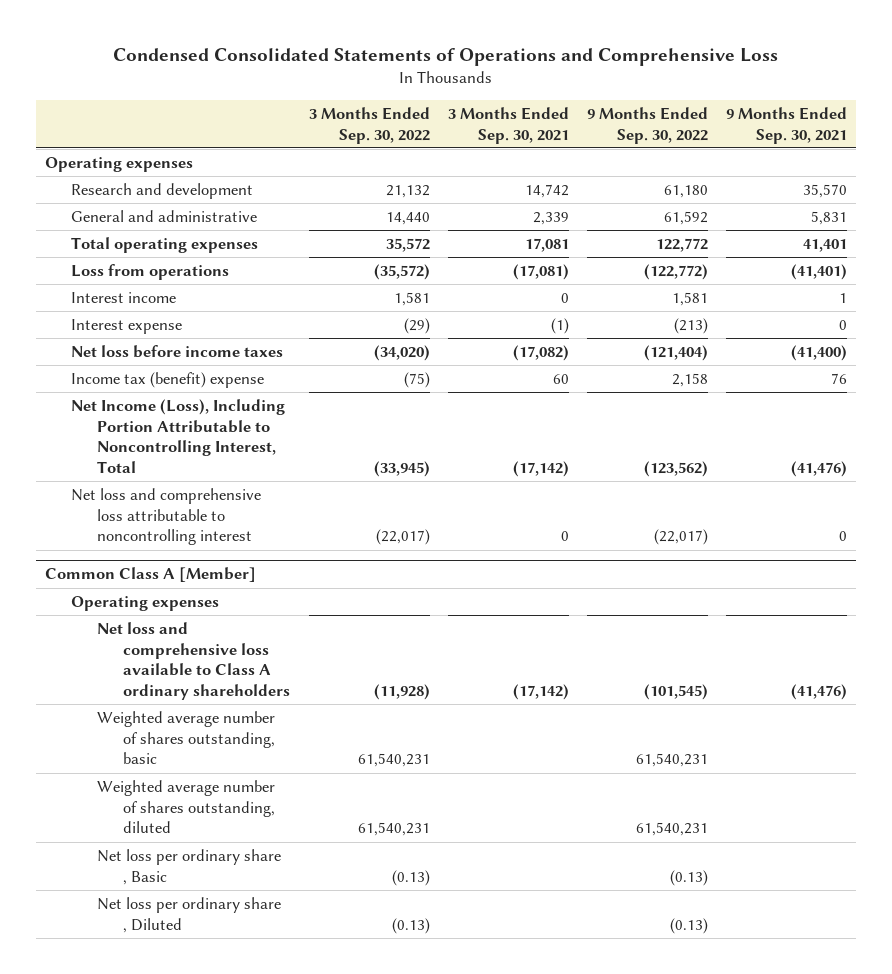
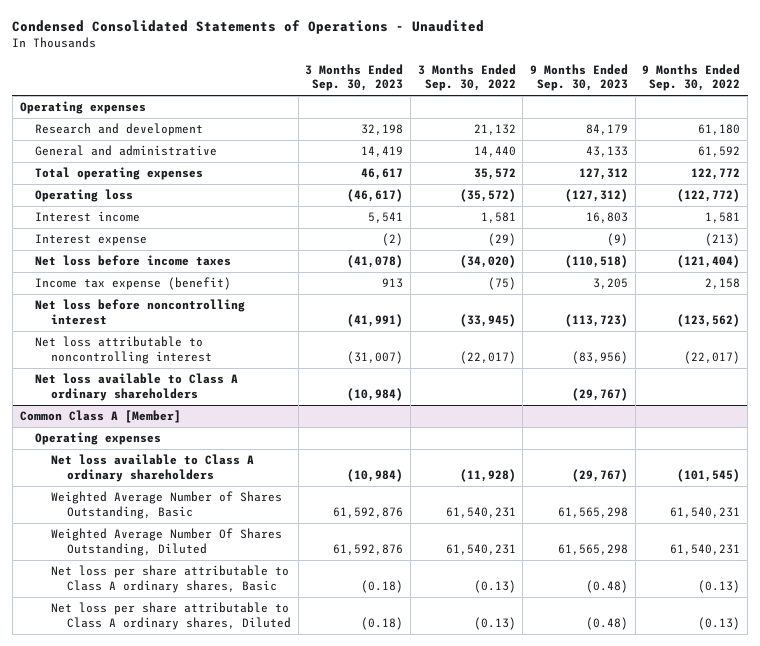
[112,48,778,67] Condensed Consolidated Statements of Operations and Comprehensive Loss -> [12,19,485,34] Condensed Consolidated Statements of Operations - Unaudited
[447,106,569,144] 3 Months Ended Sep. 30, 2021 -> none
[725,106,847,144] 9 Months Ended Sep. 30, 2021 -> none
none -> [305,63,404,92] 3 Months Ended Sep. 30, 2023
none -> [529,63,628,92] 9 Months Ended Sep. 30, 2023
[70,263,229,280] Loss from operations -> [35,189,134,203] Operating loss
[70,371,264,388] Income tax (benefit) expense -> [35,277,232,291] Income tax expense (benefit)
[70,398,285,474] Net Income (Loss), Including Portion Attributable to Noncontrolling Interest, Total -> [35,299,246,325] Net loss before noncontrolling interest
[70,487,261,546] Net loss and comprehensive loss attributable to noncontrolling interest -> [35,336,213,364] Net loss attributable to noncontrolling interest
none -> [35,373,239,401] Net loss available to Class A ordinary shareholders
[97,621,291,701] Net loss and comprehensive loss available to Class A ordinary shareholders -> [51,454,255,482] Net loss available to Class A ordinary shareholders
[97,710,276,765] Weighted average number of shares outstanding, basic -> [51,491,283,519] Weighted Average Number of Shares Outstanding, Basic
[97,779,276,834] Weighted average number of shares outstanding, diluted -> [51,528,283,556] Weighted Average Number Of Shares Outstanding, Diluted
[97,848,282,885] Net loss per ordinary share , Basic -> [51,565,290,593] Net loss per share attributable to Class A ordinary shares, Basic
[97,896,282,933] Net loss per ordinary share , Diluted -> [51,602,291,630] Net loss per share attributable to Class A ordinary shares, Diluted

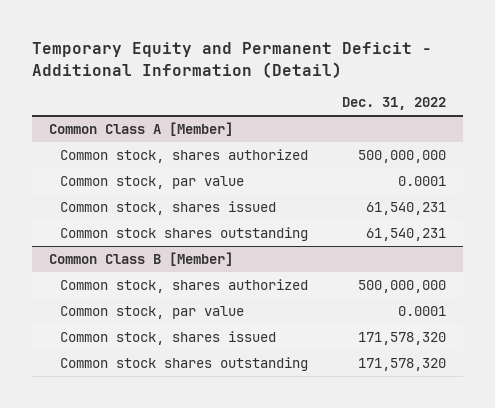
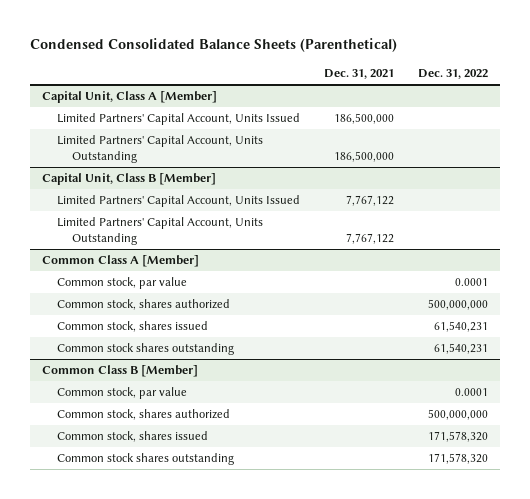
[32,41,433,78] Temporary Equity and Permanent Deficit - Additional Information (Detail) -> [29,38,397,53] Condensed Consolidated Balance Sheets (Parenthetical)
none -> [324,69,395,80] Dec. 31, 2021
none -> [41,91,217,104] Capital Unit, Class A [Member]
none -> [56,113,300,126] Limited Partners' Capital Account, Units Issued
none -> [56,135,263,164] Limited Partners' Capital Account, Units Outstanding
none -> [41,173,216,186] Capital Unit, Class B [Member]
none -> [56,195,300,208] Limited Partners' Capital Account, Units Issued
none -> [56,217,263,246] Limited Partners' Capital Account, Units Outstanding
[60,148,309,163] Common stock, shares authorized -> [56,299,230,311] Common stock, shares authorized
[60,278,309,293] Common stock, shares authorized -> [56,409,230,421] Common stock, shares authorized

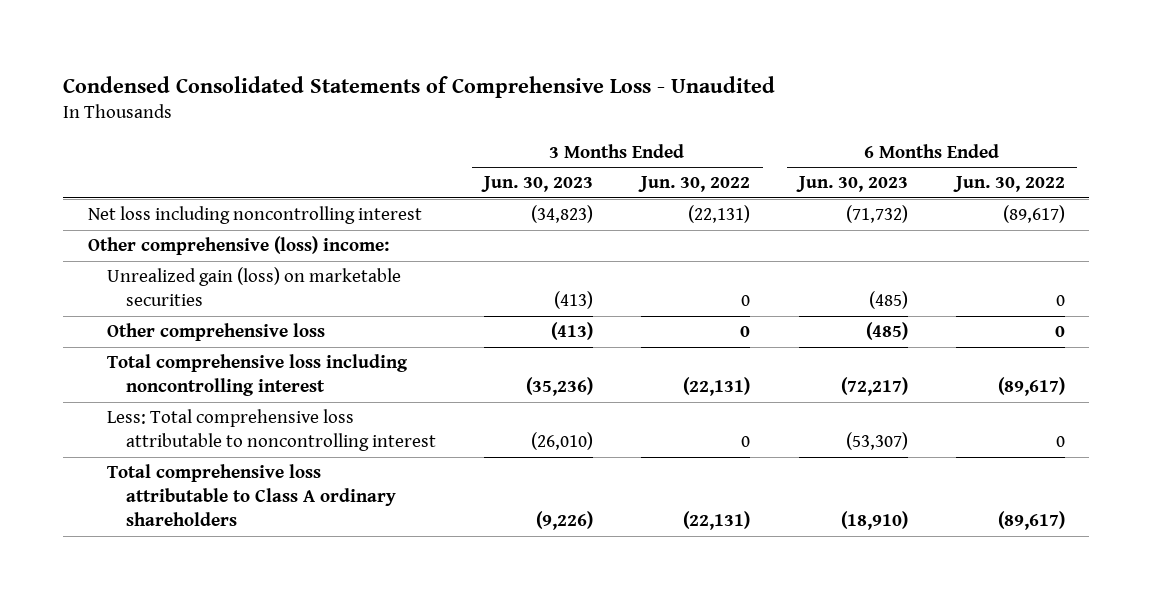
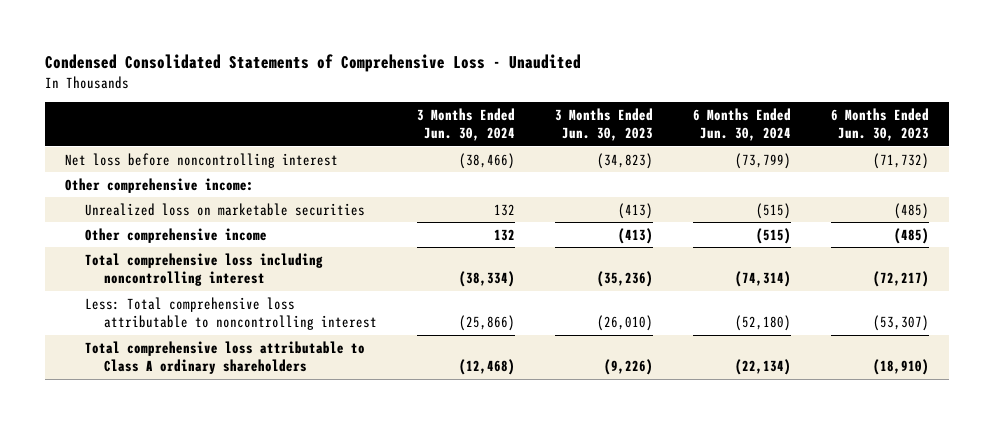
[638,176,751,193] Jun. 30, 2022 -> none
[953,176,1066,193] Jun. 30, 2022 -> none
none -> [416,107,515,142] 3 Months Ended Jun. 30, 2024
none -> [692,107,791,142] 6 Months Ended Jun. 30, 2024
[87,206,422,225] Net loss including noncontrolling interest -> [65,152,339,168] Net loss before noncontrolling interest
[87,236,389,256] Other comprehensive (loss) income: -> [65,177,255,193] Other comprehensive income:
[106,267,401,307] Unrealized gain (loss) on marketable securities -> [84,202,365,216] Unrealized loss on marketable securities
[106,323,325,342] Other comprehensive loss -> [84,227,267,243] Other comprehensive income

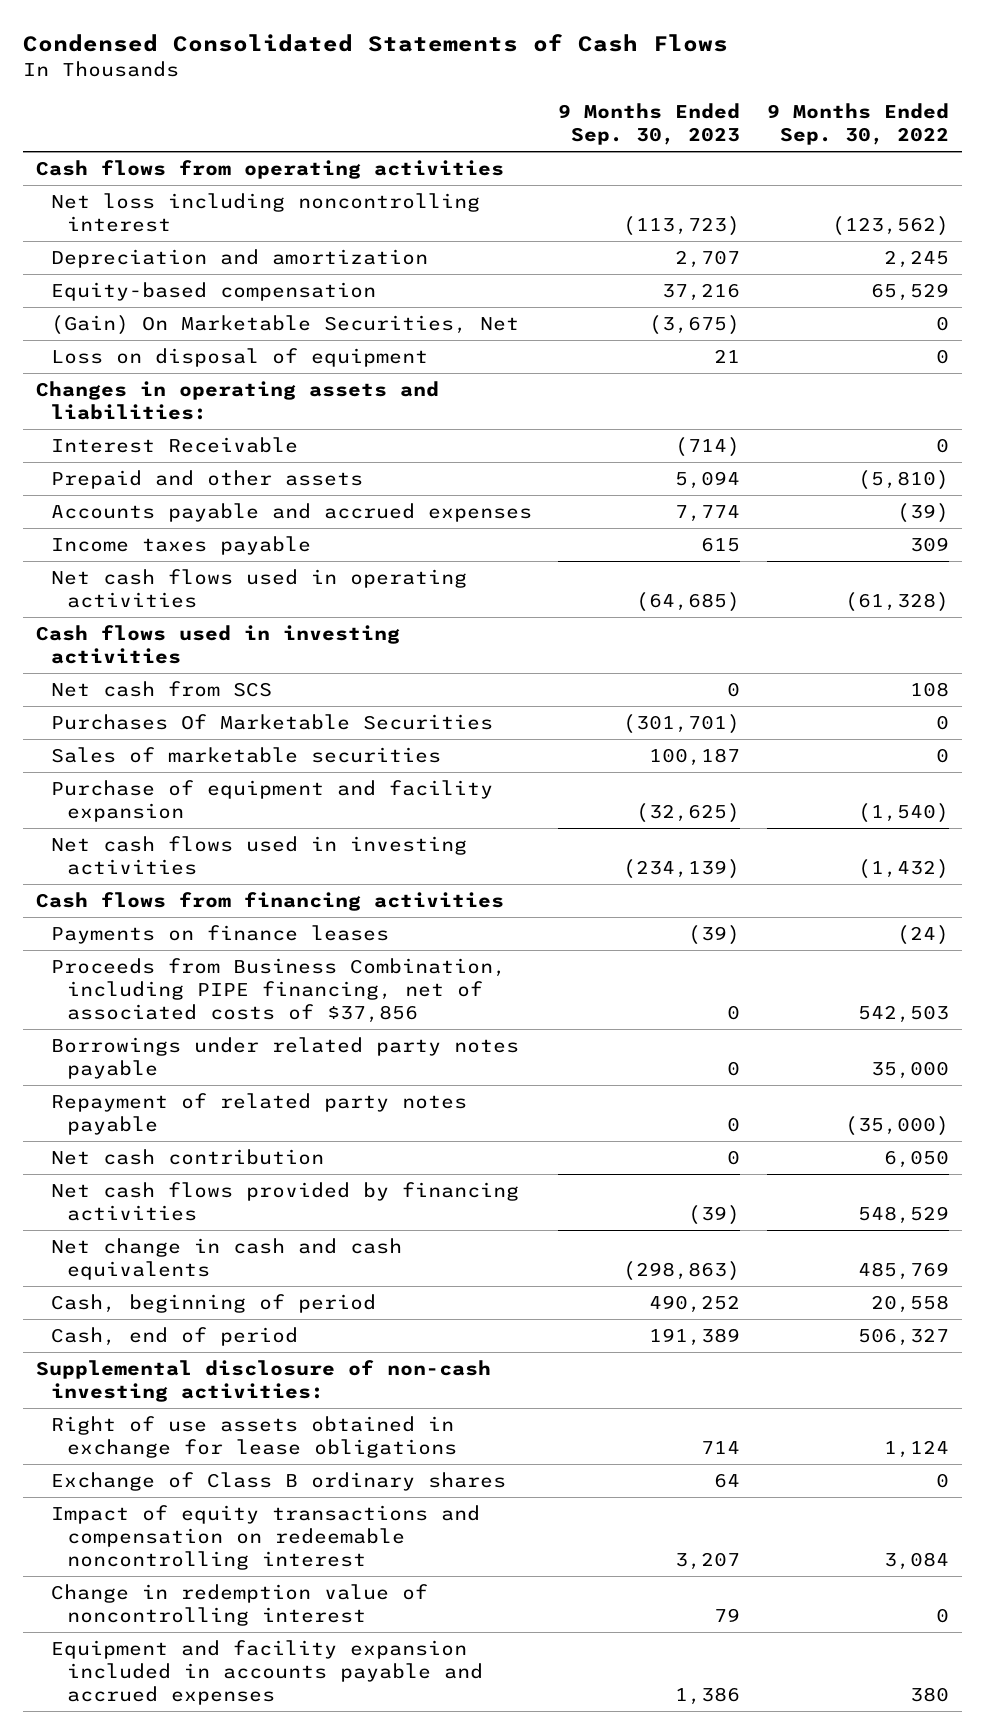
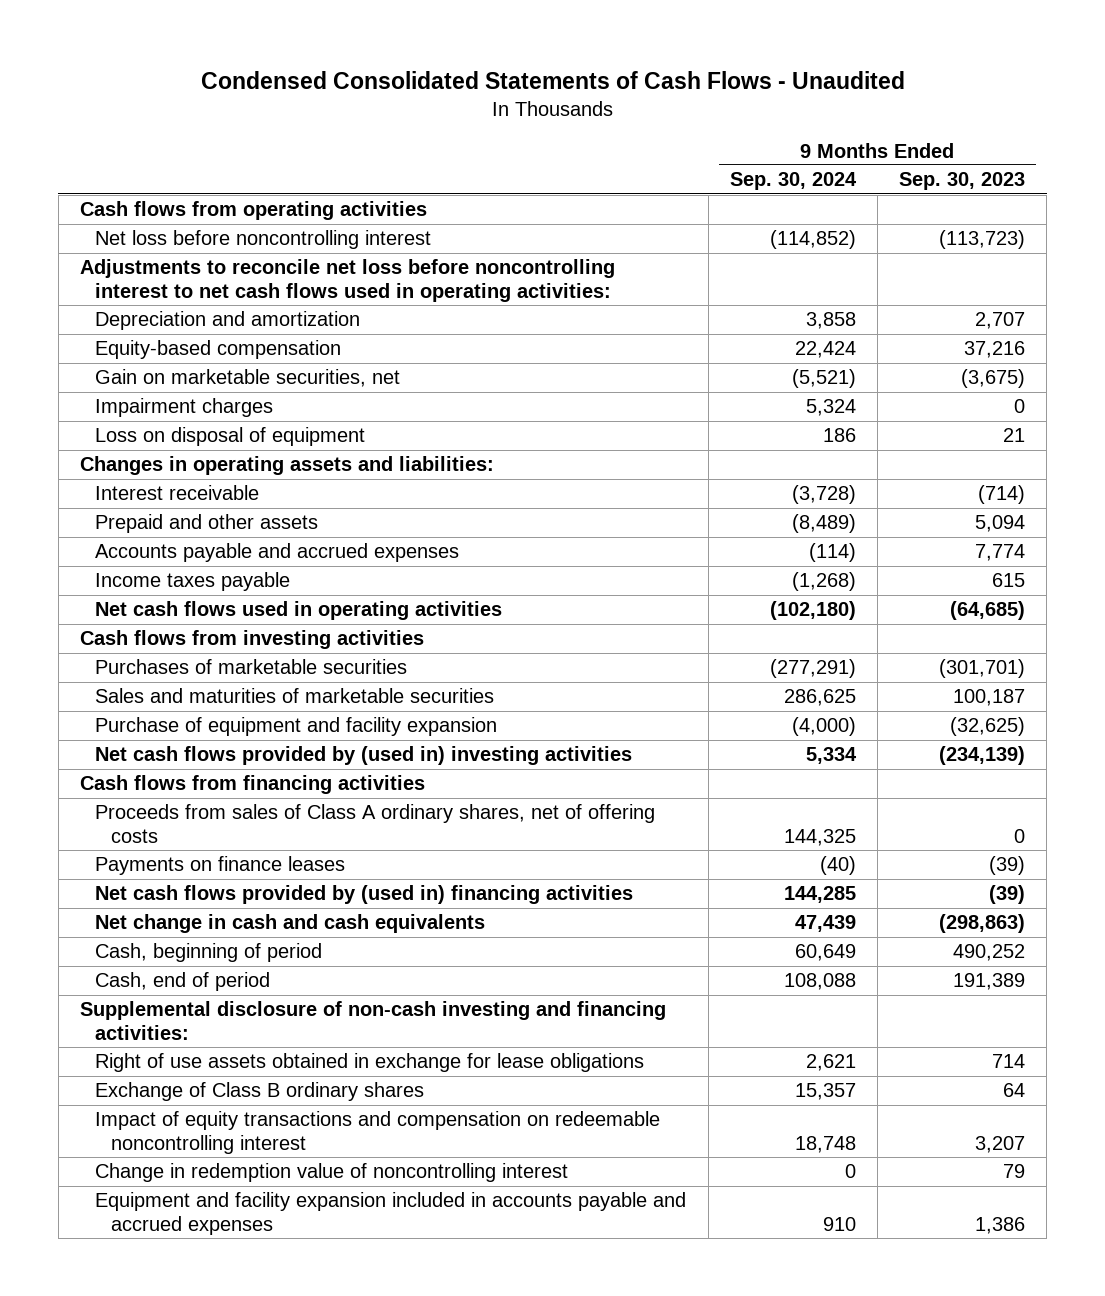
[22,34,728,53] Condensed Consolidated Statements of Cash Flows -> [200,71,905,90] Condensed Consolidated Statements of Cash Flows - Unaudited
[766,102,949,145] 9 Months Ended Sep. 30, 2022 -> none
none -> [729,172,857,191] Sep. 30, 2024
[51,193,481,233] Net loss including noncontrolling interest -> [95,230,432,250] Net loss before noncontrolling interest
none -> [80,259,616,302] Adjustments to reconcile net loss before noncontrolling interest to net cash flows used in operating activities:
[51,315,520,336] (Gain) On Marketable Securities, Net -> [95,369,401,388] Gain on marketable securities, net
none -> [95,398,274,418] Impairment charges
[51,437,299,454] Interest Receivable -> [95,485,260,501] Interest receivable
[51,681,273,698] Net cash from SCS -> none
[35,625,400,665] Cash flows used in investing activities -> [80,630,425,650] Cash flows from investing activities
[51,714,494,731] Purchases Of Marketable Securities -> [95,659,408,675] Purchases of marketable securities
[51,747,442,764] Sales of marketable securities -> [95,688,495,704] Sales and maturities of marketable securities
[51,836,468,876] Net cash flows used in investing activities -> [95,746,633,766] Net cash flows provided by (used in) investing activities
none -> [95,804,656,843] Proceeds from sales of Class A ordinary shares, net of offering costs
[51,958,507,1024] Proceeds from Business Combination, including PIPE financing, net of associated costs of $37,856 -> none
[51,1037,520,1080] Borrowings under related party notes payable -> none
[51,1093,468,1136] Repayment of related party notes payable -> none
[51,1149,325,1166] Net cash contribution -> none
[51,1182,520,1222] Net cash flows provided by financing activities -> [95,885,634,905] Net cash flows provided by (used in) financing activities
[35,1360,491,1403] Supplemental disclosure of non-cash investing activities: -> [80,1001,667,1040] Supplemental disclosure of non-cash investing and financing activities:

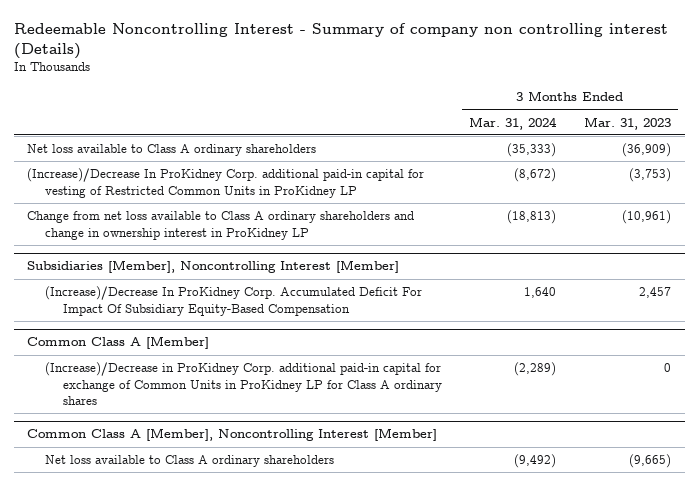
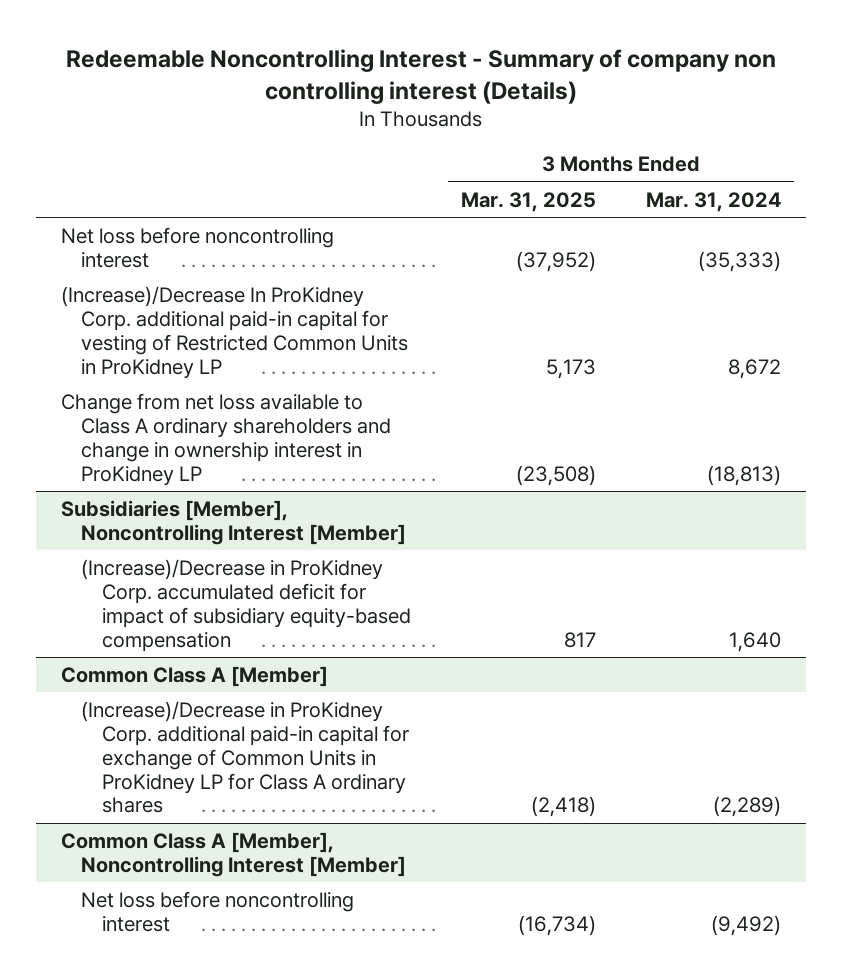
[583,116,671,130] Mar. 31, 2023 -> none
none -> [460,191,596,212] Mar. 31, 2025
[27,144,317,157] Net loss available to Class A ordinary shareholders -> [60,226,334,268] Net loss before noncontrolling interest
[514,168,557,183] (8,672) -> [728,358,782,379] 8,672
[45,286,423,316] (Increase)/Decrease In ProKidney Corp. Accumulated Deficit For Impact Of Subsidiary Equity-Based Compensation -> [81,558,411,652] (Increase)/Decrease in ProKidney Corp. accumulated deficit for impact of subsidiary equity-based compensation
[45,455,335,468] Net loss available to Class A ordinary shareholders -> [81,890,355,932] Net loss before noncontrolling interest

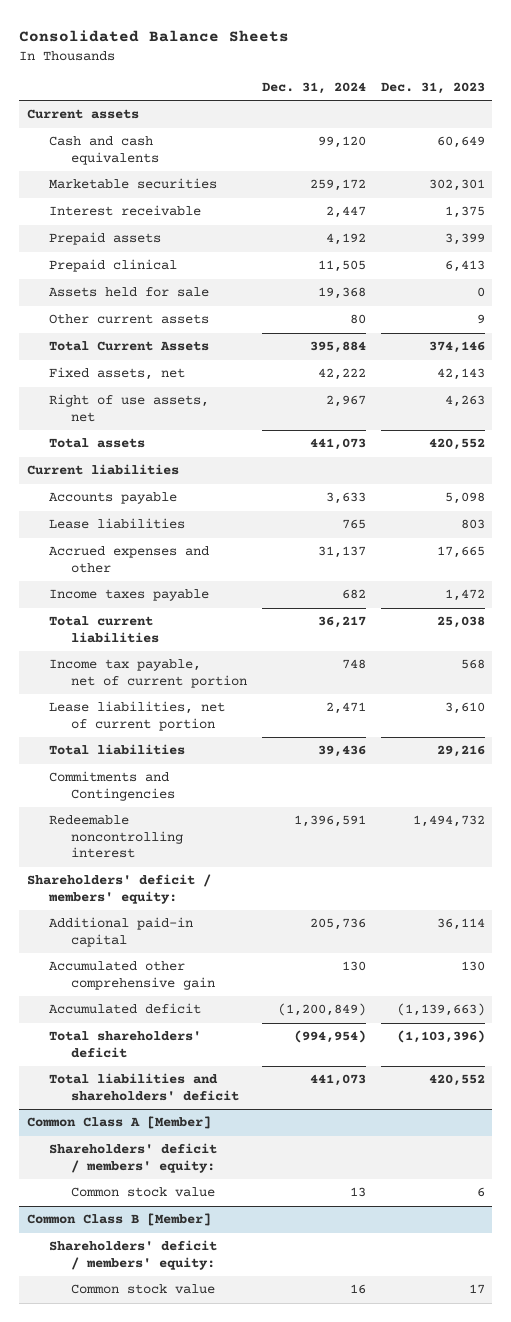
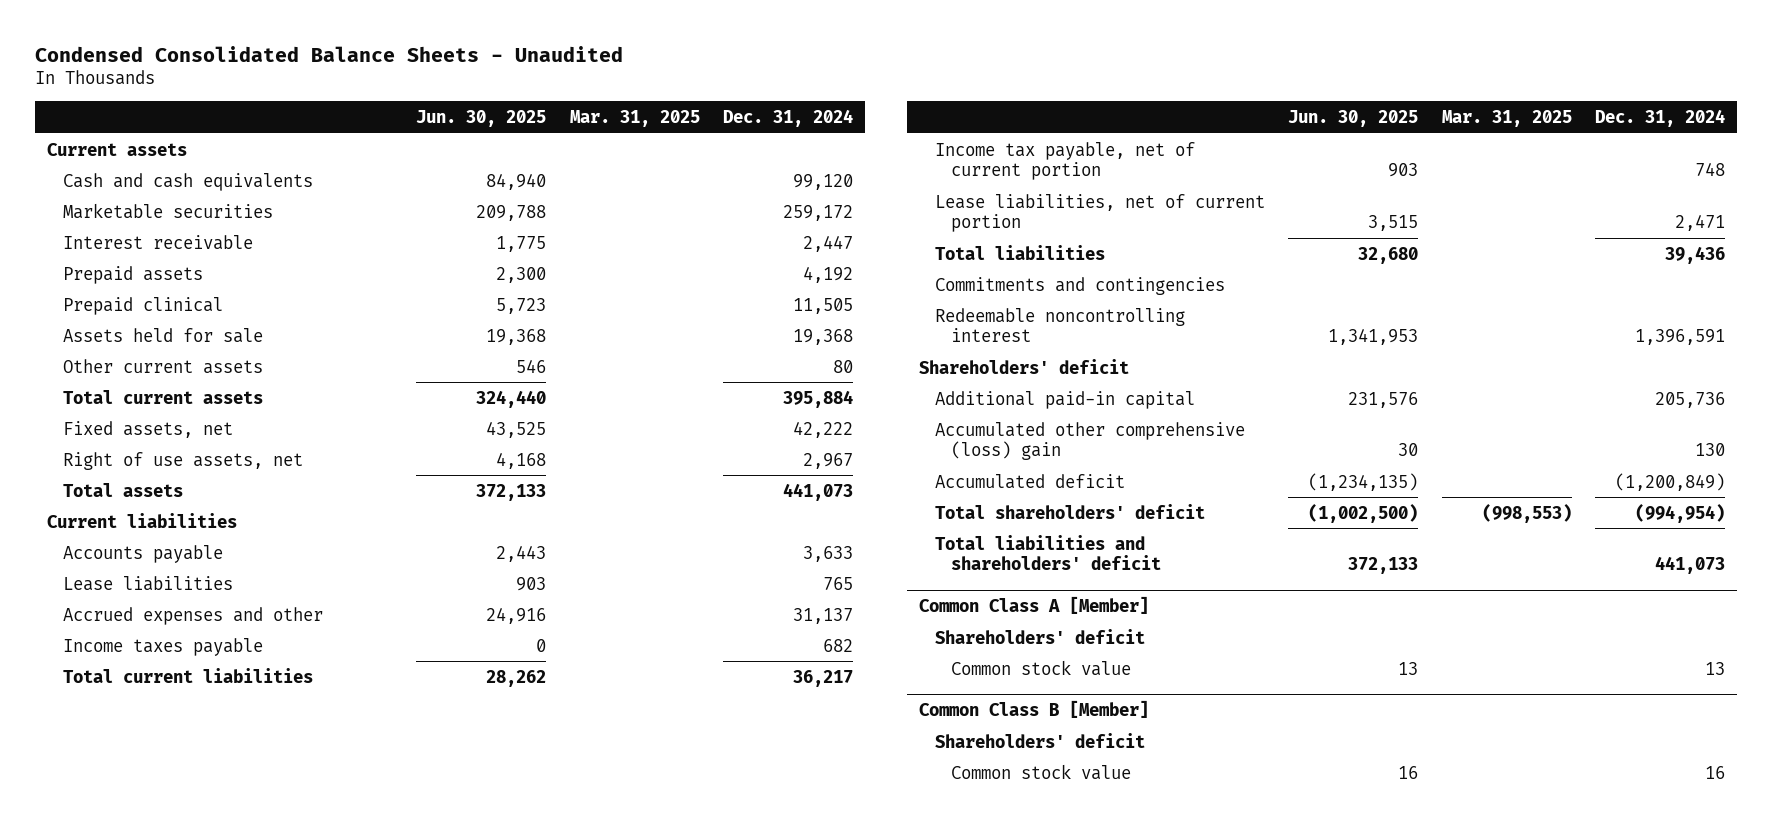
[19,29,290,42] Consolidated Balance Sheets -> [35,45,624,62] Condensed Consolidated Balance Sheets - Unaudited
[380,82,485,95] Dec. 31, 2023 -> none
none -> [416,109,547,127] Jun. 30, 2025
none -> [569,109,700,127] Mar. 31, 2025
[48,341,209,352] Total Current Assets -> [63,389,264,404] Total current assets
[48,771,175,801] Commitments and Contingencies -> [934,276,1225,295] Commitments and contingencies
[26,874,211,904] Shareholders' deficit / members' equity: -> [918,358,1129,374] Shareholders' deficit
[48,961,215,990] Accumulated other comprehensive gain -> [934,421,1245,461] Accumulated other comprehensive (loss) gain
[48,1143,217,1173] Shareholders' deficit / members' equity: -> [934,628,1145,644] Shareholders' deficit
[48,1240,217,1270] Shareholders' deficit / members' equity: -> [934,732,1145,748] Shareholders' deficit

